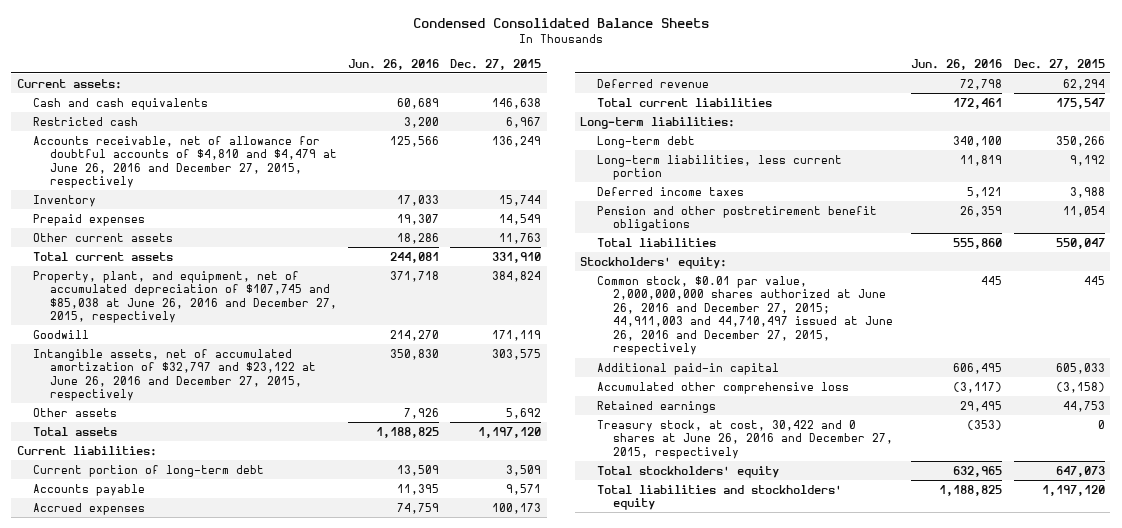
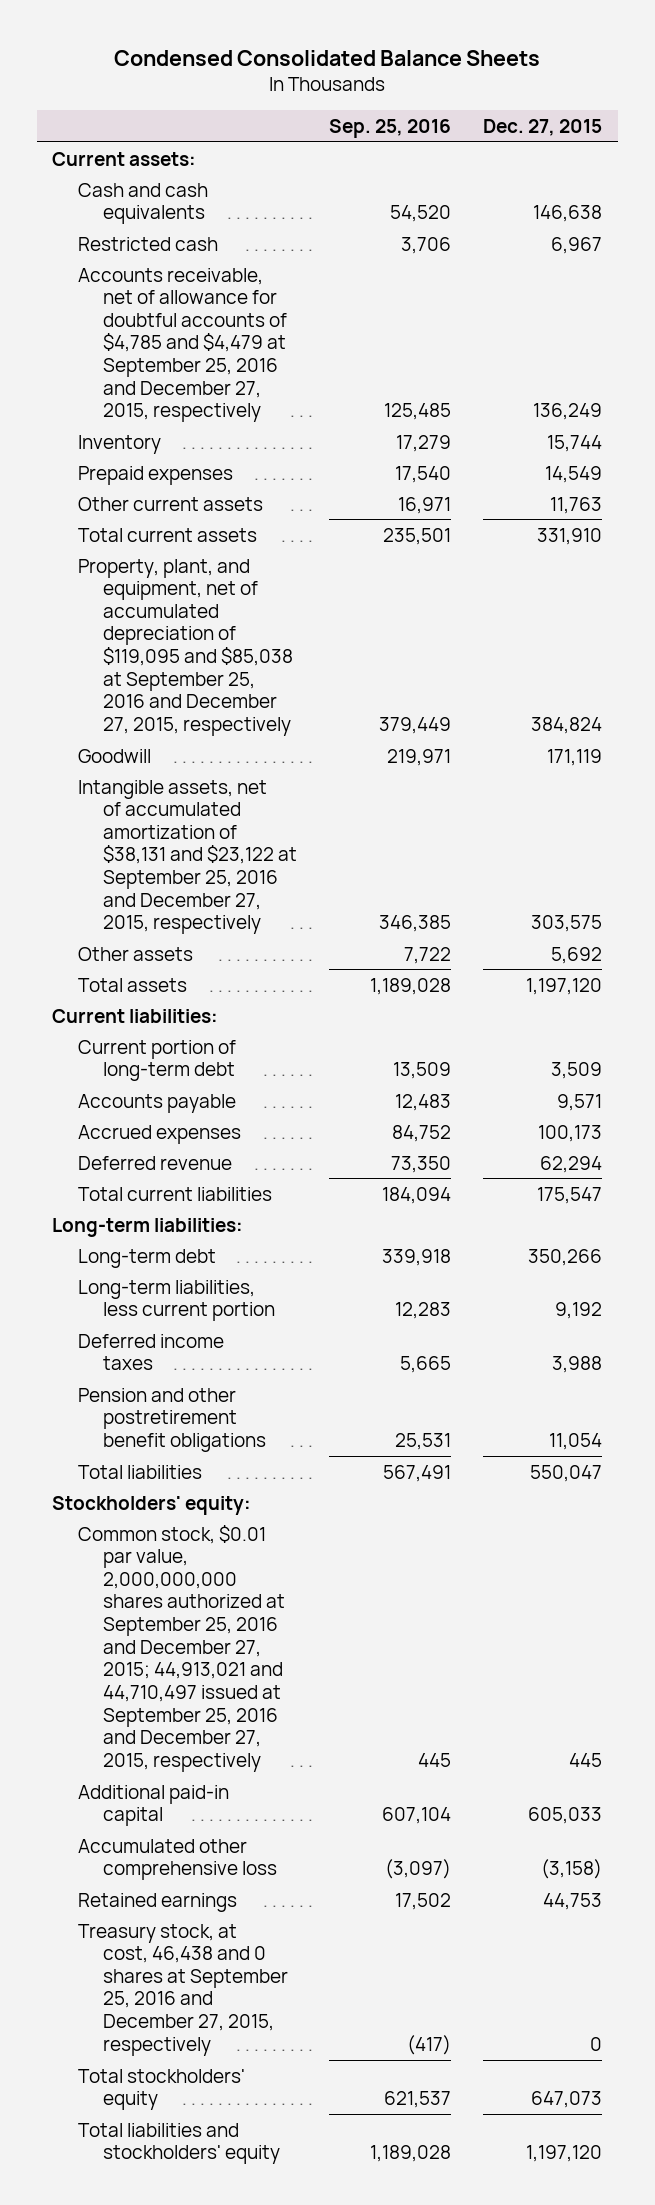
[347,58,439,70] Jun. 26, 2016 -> none
none -> [329,118,452,138] Sep. 25, 2016
[33,135,337,189] Accounts receivable, net of allowance for doubtful accounts of $4,810 and $4,479 at June 26, 2016 and December 27, 2015, respectively -> [77,267,288,423] Accounts receivable, net of allowance for doubtful accounts of $4,785 and $4,479 at September 25, 2016 and December 27, 2015, respectively
[33,270,337,324] Property, plant, and equipment, net of accumulated depreciation of $107,745 and $85,038 at June 26, 2016 and December 27, 2015, respectively -> [77,558,294,736] Property, plant, and equipment, net of accumulated depreciation of $119,095 and $85,038 at September 25, 2016 and December 27, 2015, respectively
[33,348,316,402] Intangible assets, net of accumulated amortization of $32,797 and $23,122 at June 26, 2016 and December 27, 2015, respectively -> [77,779,298,935] Intangible assets, net of accumulated amortization of $38,131 and $23,122 at September 25, 2016 and December 27, 2015, respectively
[596,275,893,356] Common stock, $0.01 par value, 2,000,000,000 shares authorized at June 26, 2016 and December 27, 2015; 44,911,003 and 44,710,497 issued at June 26, 2016 and December 27, 2015, respectively -> [77,1524,286,1772] Common stock, $0.01 par value, 2,000,000,000 shares authorized at September 25, 2016 and December 27, 2015; 44,913,021 and 44,710,497 issued at September 25, 2016 and December 27, 2015, respectively
[596,419,893,459] Treasury stock, at cost, 30,422 and 0 shares at June 26, 2016 and December 27, 2015, respectively -> [77,1923,289,2056] Treasury stock, at cost, 46,438 and 0 shares at September 25, 2016 and December 27, 2015, respectively

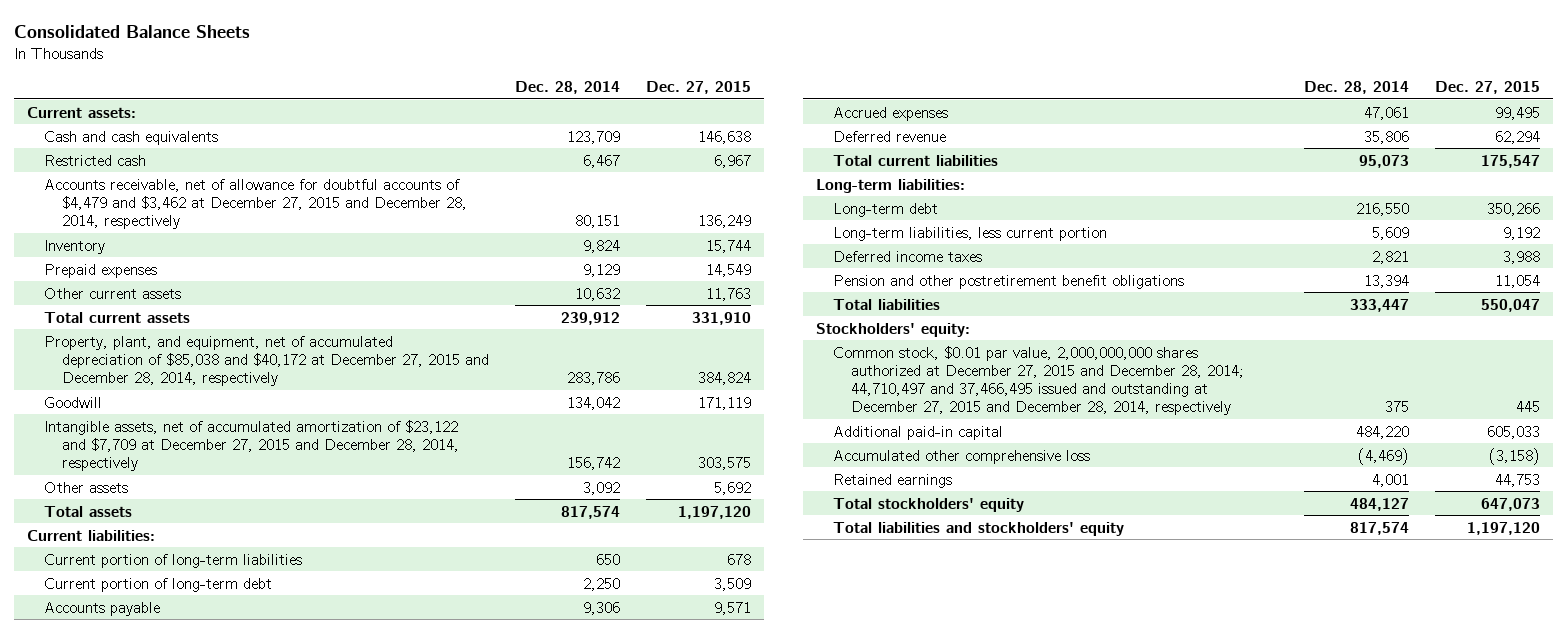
[114,49,541,66] Condensed Consolidated Balance Sheets -> [13,24,250,38] Consolidated Balance Sheets
[329,118,452,138] Sep. 25, 2016 -> none
none -> [515,80,621,94] Dec. 28, 2014
[77,267,288,423] Accounts receivable, net of allowance for doubtful accounts of $4,785 and $4,479 at September 25, 2016 and December 27, 2015, respectively -> [44,178,467,230] Accounts receivable, net of allowance for doubtful accounts of $4,479 and $3,462 at December 27, 2015 and December 28, 2014, respectively
[77,558,294,736] Property, plant, and equipment, net of accumulated depreciation of $119,095 and $85,038 at September 25, 2016 and December 27, 2015, respectively -> [44,335,489,387] Property, plant, and equipment, net of accumulated depreciation of $85,038 and $40,172 at December 27, 2015 and December 28, 2014, respectively
[77,779,298,935] Intangible assets, net of accumulated amortization of $38,131 and $23,122 at September 25, 2016 and December 27, 2015, respectively -> [44,419,459,472] Intangible assets, net of accumulated amortization of $23,122 and $7,709 at December 27, 2015 and December 28, 2014, respectively
none -> [44,553,303,568] Current portion of long-term liabilities
[538,1124,603,1142] 100,173 -> [1495,106,1541,120] 99,495
[77,1524,286,1772] Common stock, $0.01 par value, 2,000,000,000 shares authorized at September 25, 2016 and December 27, 2015; 44,913,021 and 44,710,497 issued at September 25, 2016 and December 27, 2015, respectively -> [833,345,1245,416] Common stock, $0.01 par value, 2,000,000,000 shares authorized at December 27, 2015 and December 28, 2014; 44,710,497 and 37,466,495 issued and outstanding at December 27, 2015 and December 28, 2014, respectively
[77,1923,289,2056] Treasury stock, at cost, 46,438 and 0 shares at September 25, 2016 and December 27, 2015, respectively -> none

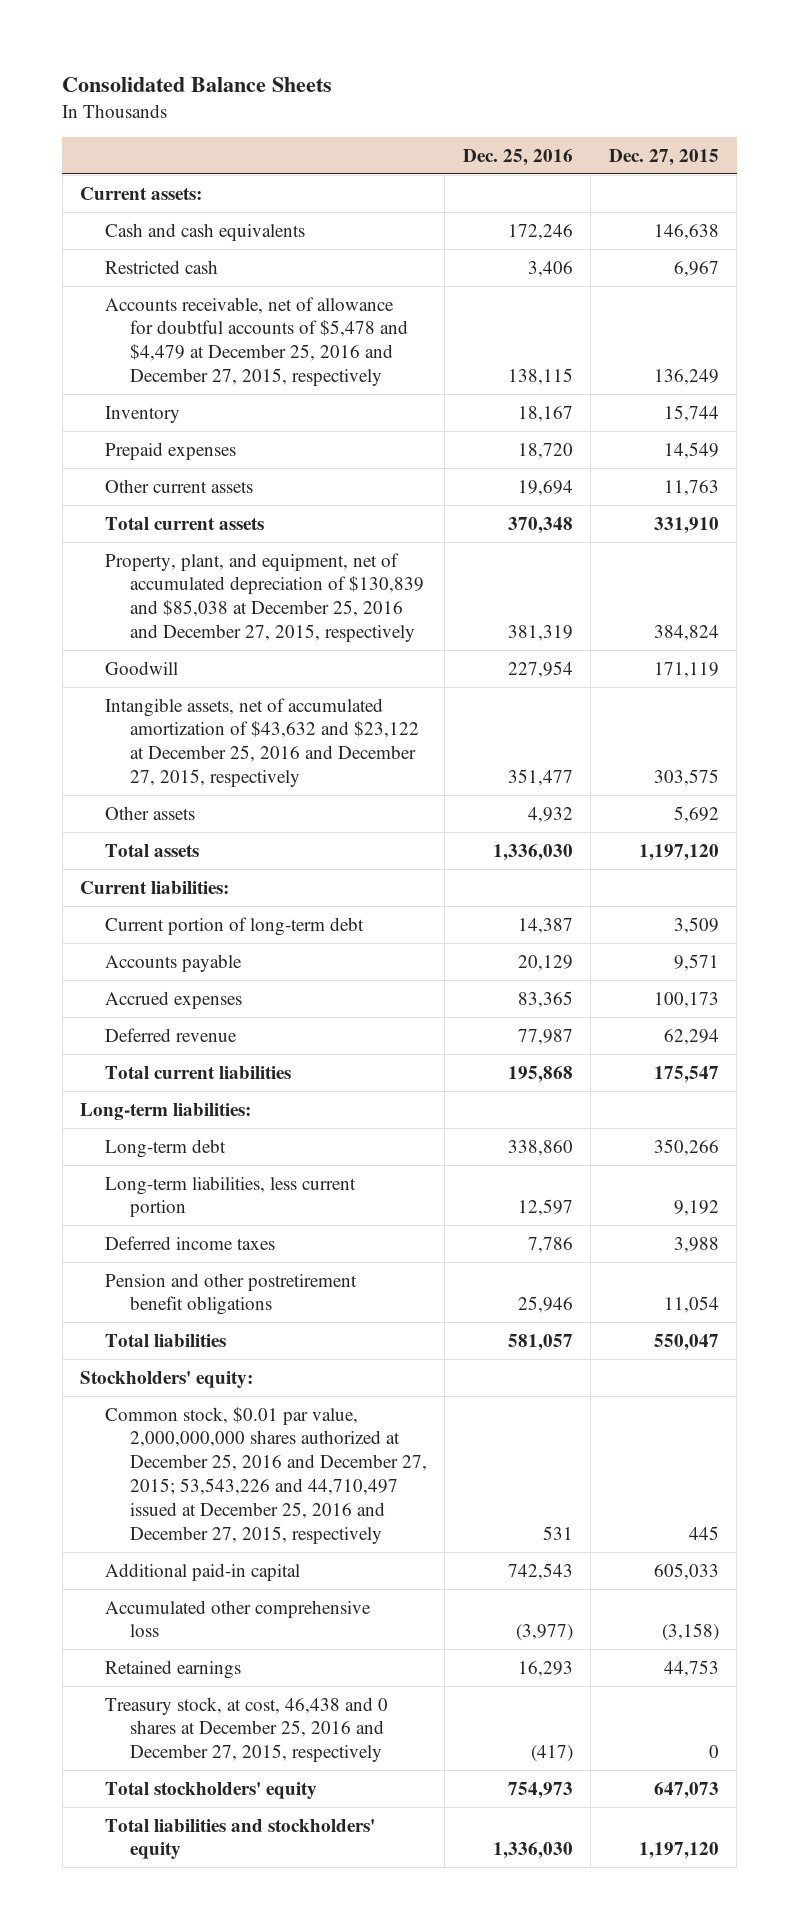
[515,80,621,94] Dec. 28, 2014 -> none
none -> [462,148,573,166] Dec. 25, 2016
[44,178,467,230] Accounts receivable, net of allowance for doubtful accounts of $4,479 and $3,462 at December 27, 2015 and December 28, 2014, respectively -> [105,296,409,387] Accounts receivable, net of allowance for doubtful accounts of $5,478 and $4,479 at December 25, 2016 and December 27, 2015, respectively
[44,335,489,387] Property, plant, and equipment, net of accumulated depreciation of $85,038 and $40,172 at December 27, 2015 and December 28, 2014, respectively -> [105,552,425,643] Property, plant, and equipment, net of accumulated depreciation of $130,839 and $85,038 at December 25, 2016 and December 27, 2015, respectively
[44,419,459,472] Intangible assets, net of accumulated amortization of $23,122 and $7,709 at December 27, 2015 and December 28, 2014, respectively -> [105,697,420,788] Intangible assets, net of accumulated amortization of $43,632 and $23,122 at December 25, 2016 and December 27, 2015, respectively
[44,553,303,568] Current portion of long-term liabilities -> none
[1495,106,1541,120] 99,495 -> [653,991,719,1008] 100,173
[833,345,1245,416] Common stock, $0.01 par value, 2,000,000,000 shares authorized at December 27, 2015 and December 28, 2014; 44,710,497 and 37,466,495 issued and outstanding at December 27, 2015 and December 28, 2014, respectively -> [105,1406,428,1544] Common stock, $0.01 par value, 2,000,000,000 shares authorized at December 25, 2016 and December 27, 2015; 53,543,226 and 44,710,497 issued at December 25, 2016 and December 27, 2015, respectively
none -> [105,1696,389,1763] Treasury stock, at cost, 46,438 and 0 shares at December 25, 2016 and December 27, 2015, respectively

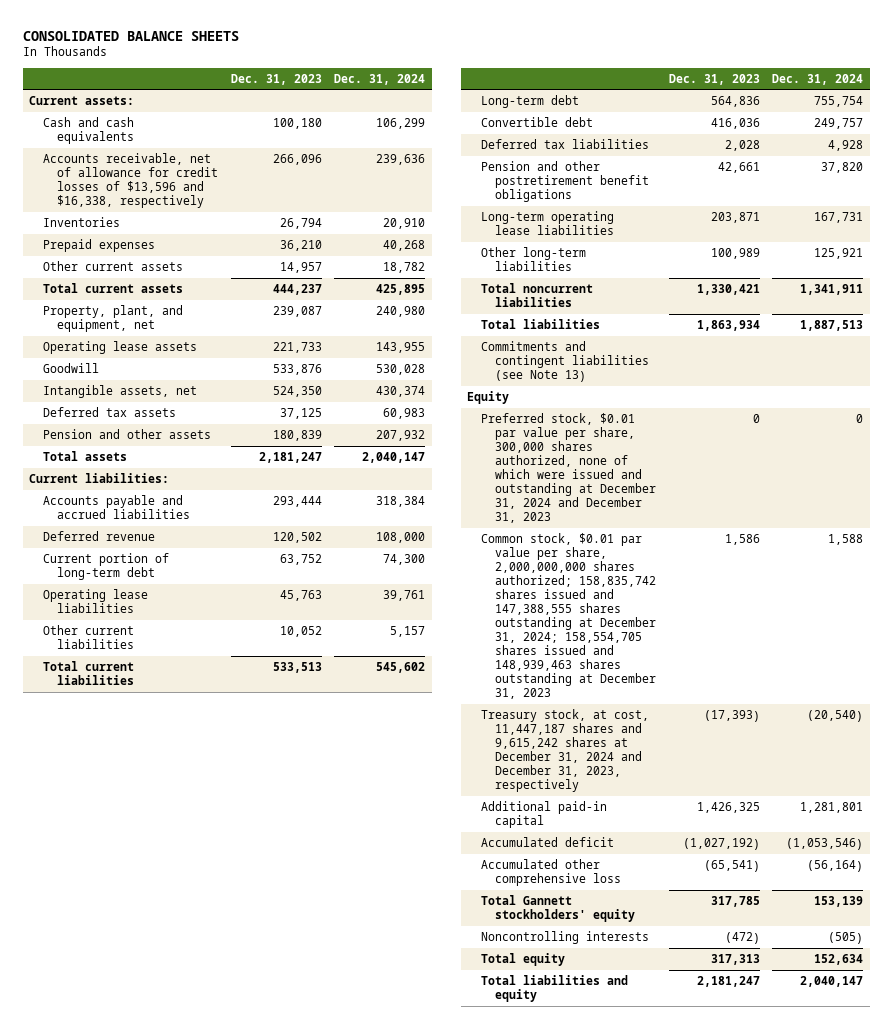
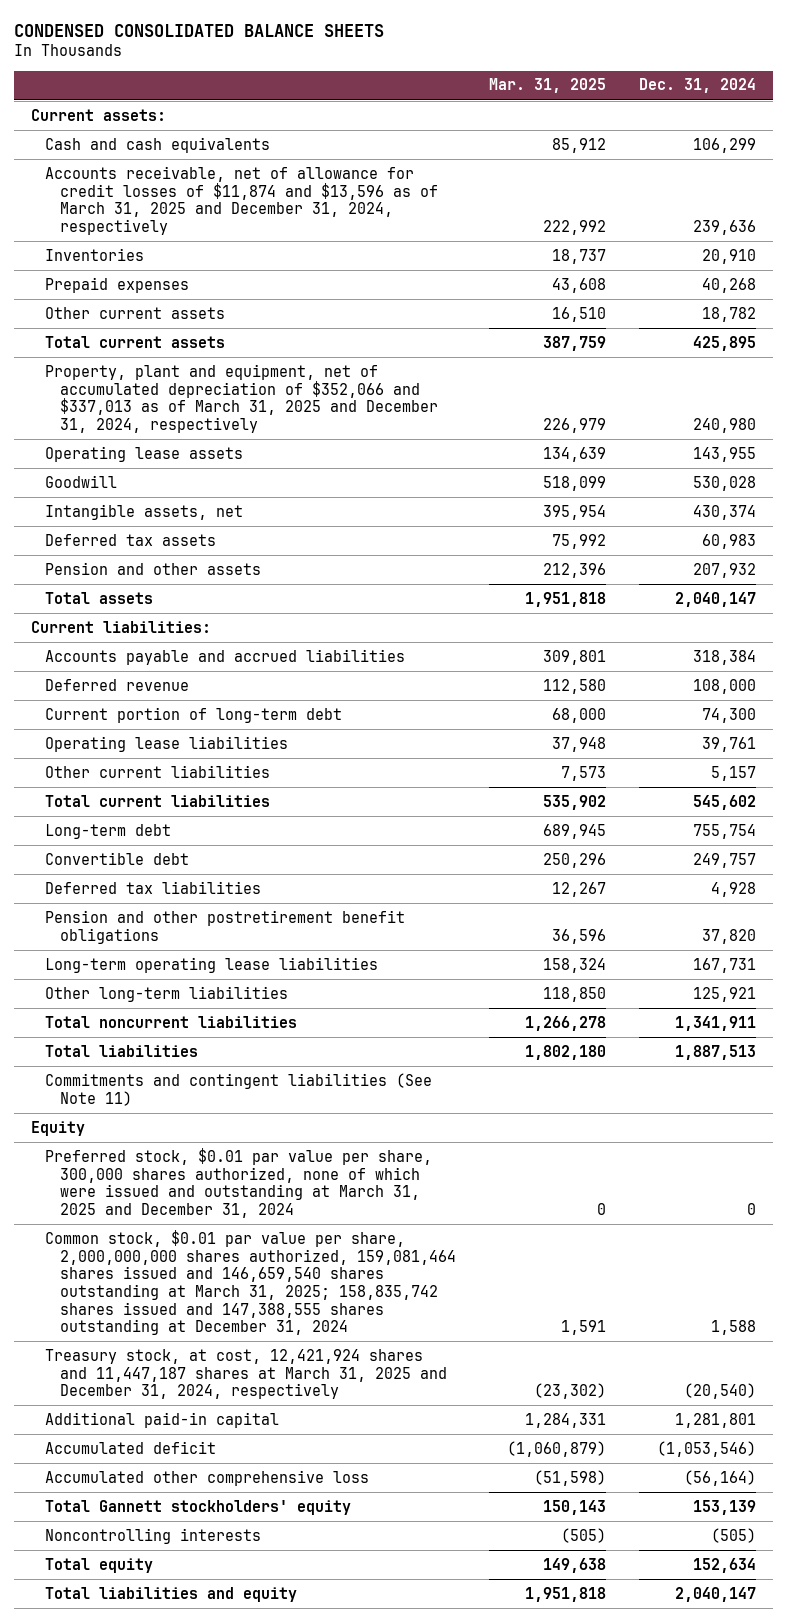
[22,30,239,41] CONSOLIDATED BALANCE SHEETS -> [14,23,385,37] CONDENSED CONSOLIDATED BALANCE SHEETS
[230,73,322,85] Dec. 31, 2023 -> none
none -> [489,78,607,94] Mar. 31, 2025
[43,152,219,209] Accounts receivable, net of allowance for credit losses of $13,596 and $16,338, respectively -> [45,165,438,235] Accounts receivable, net of allowance for credit losses of $11,874 and $13,596 as of March 31, 2025 and December 31, 2024, respectively
[43,304,184,332] Property, plant, and equipment, net -> [45,363,438,433] Property, plant and equipment, net of accumulated depreciation of $352,066 and $337,013 as of March 31, 2025 and December 31, 2024, respectively
[481,340,650,383] Commitments and contingent liabilities (see Note 13) -> [45,1072,433,1106] Commitments and contingent liabilities (See Note 11)
[481,412,657,524] Preferred stock, $0.01 par value per share, 300,000 shares authorized, none of which were issued and outstanding at December 31, 2024 and December 31, 2023 -> [45,1147,433,1218] Preferred stock, $0.01 par value per share, 300,000 shares authorized, none of which were issued and outstanding at March 31, 2025 and December 31, 2024
[481,532,657,700] Common stock, $0.01 par value per share, 2,000,000,000 shares authorized; 158,835,742 shares issued and 147,388,555 shares outstanding at December 31, 2024; 158,554,705 shares issued and 148,939,463 shares outstanding at December 31, 2023 -> [45,1229,456,1336] Common stock, $0.01 par value per share, 2,000,000,000 shares authorized, 159,081,464 shares issued and 146,659,540 shares outstanding at March 31, 2025; 158,835,742 shares issued and 147,388,555 shares outstanding at December 31, 2024
[481,708,650,793] Treasury stock, at cost, 11,447,187 shares and 9,615,242 shares at December 31, 2024 and December 31, 2023, respectively -> [45,1348,447,1400] Treasury stock, at cost, 12,421,924 shares and 11,447,187 shares at March 31, 2025 and December 31, 2024, respectively

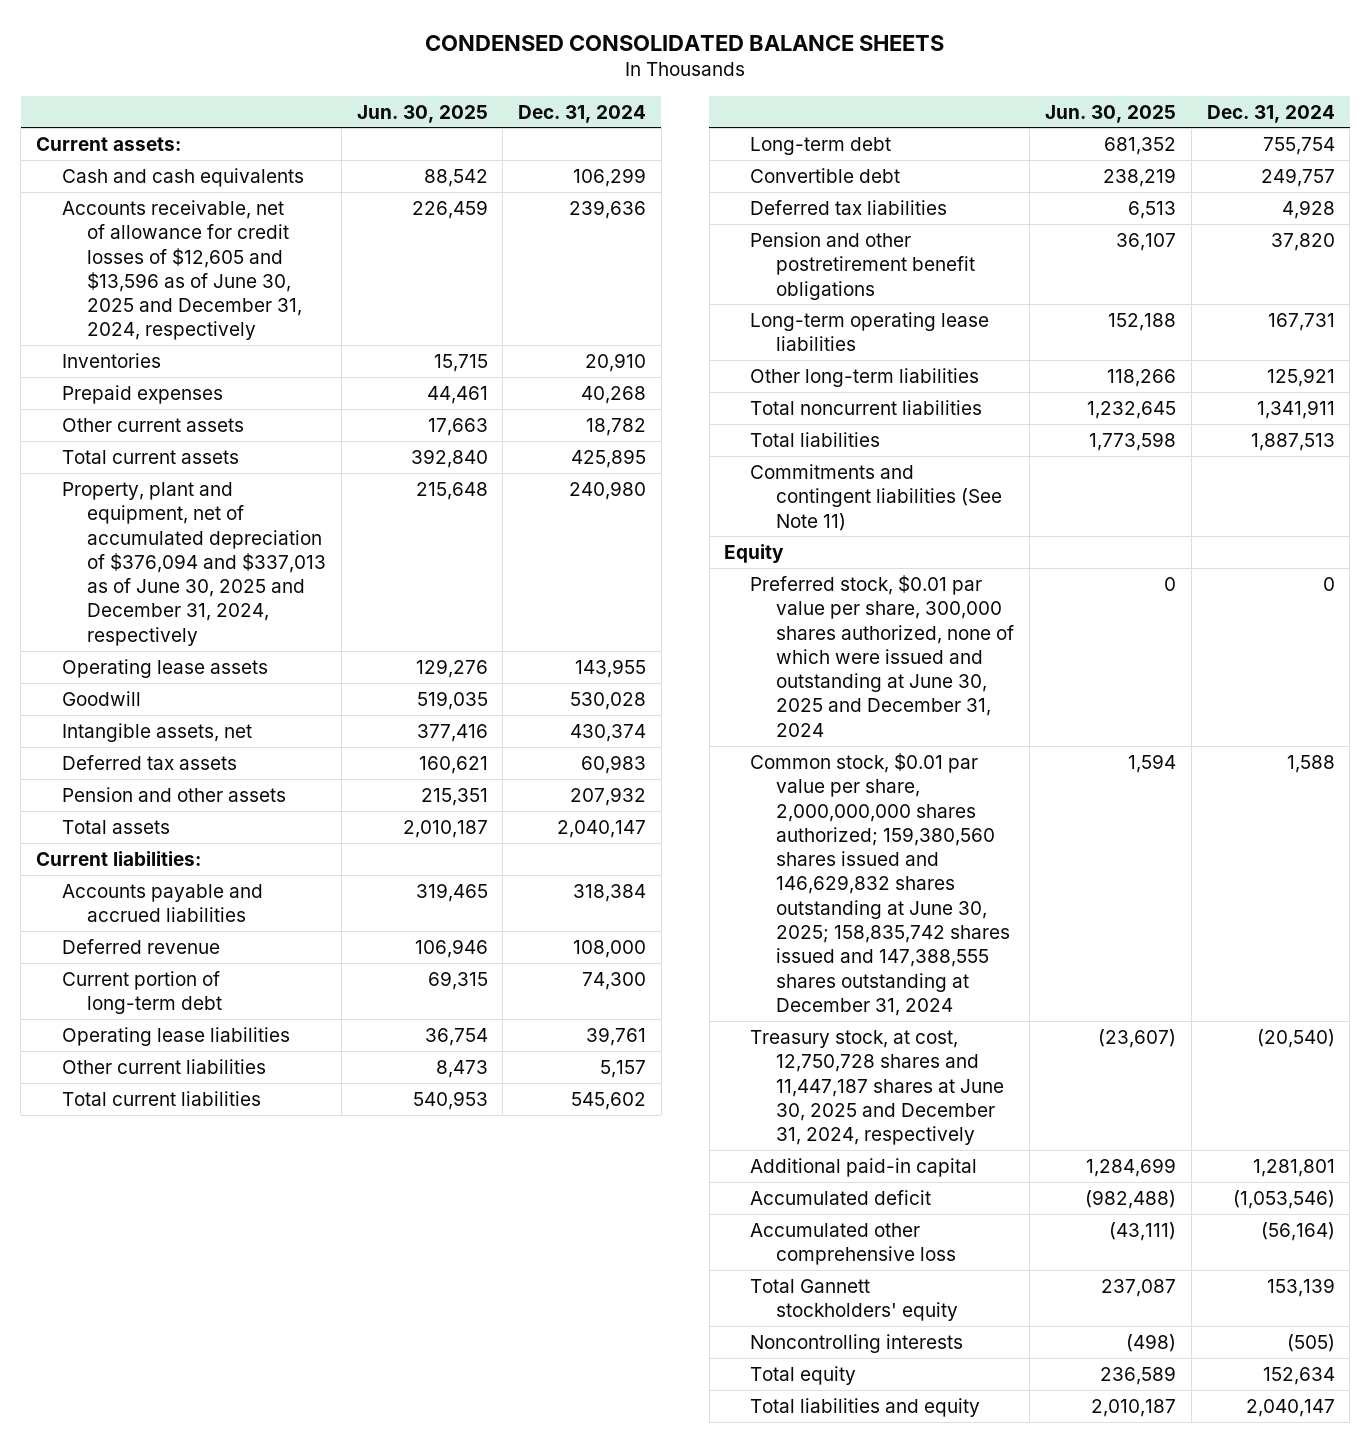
[489,78,607,94] Mar. 31, 2025 -> none
none -> [356,104,488,123] Jun. 30, 2025
[45,165,438,235] Accounts receivable, net of allowance for credit losses of $11,874 and $13,596 as of March 31, 2025 and December 31, 2024, respectively -> [61,199,303,341] Accounts receivable, net of allowance for credit losses of $12,605 and $13,596 as of June 30, 2025 and December 31, 2024, respectively
[45,363,438,433] Property, plant and equipment, net of accumulated depreciation of $352,066 and $337,013 as of March 31, 2025 and December 31, 2024, respectively -> [61,481,327,646] Property, plant and equipment, net of accumulated depreciation of $376,094 and $337,013 as of June 30, 2025 and December 31, 2024, respectively
[45,1147,433,1218] Preferred stock, $0.01 par value per share, 300,000 shares authorized, none of which were issued and outstanding at March 31, 2025 and December 31, 2024 -> [750,574,1014,737] Preferred stock, $0.01 par value per share, 300,000 shares authorized, none of which were issued and outstanding at June 30, 2025 and December 31, 2024
[45,1229,456,1336] Common stock, $0.01 par value per share, 2,000,000,000 shares authorized, 159,081,464 shares issued and 146,659,540 shares outstanding at March 31, 2025; 158,835,742 shares issued and 147,388,555 shares outstanding at December 31, 2024 -> [750,752,1010,1016] Common stock, $0.01 par value per share, 2,000,000,000 shares authorized; 159,380,560 shares issued and 146,629,832 shares outstanding at June 30, 2025; 158,835,742 shares issued and 147,388,555 shares outstanding at December 31, 2024
[45,1348,447,1400] Treasury stock, at cost, 12,421,924 shares and 11,447,187 shares at March 31, 2025 and December 31, 2024, respectively -> [750,1029,1004,1146] Treasury stock, at cost, 12,750,728 shares and 11,447,187 shares at June 30, 2025 and December 31, 2024, respectively

